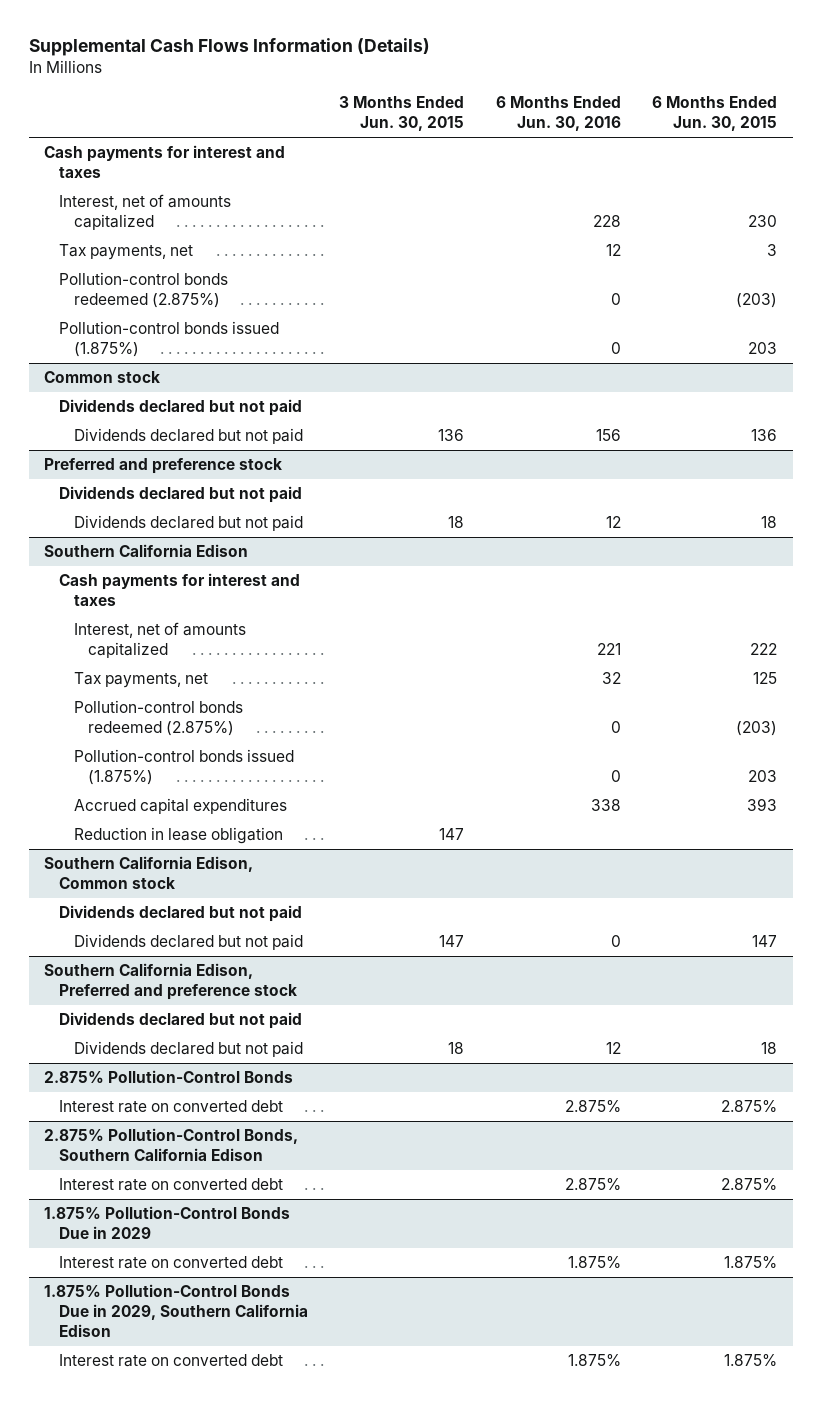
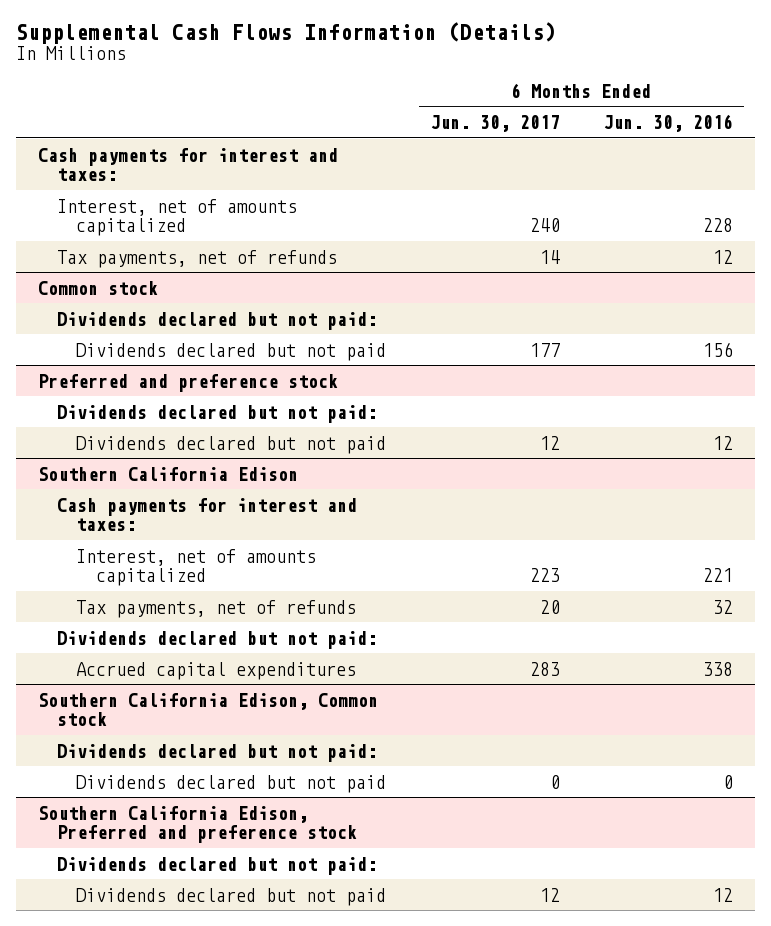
[339,96,465,132] 3 Months Ended Jun. 30, 2015 -> none
[651,96,777,132] 6 Months Ended Jun. 30, 2015 -> none
none -> [429,115,560,133] Jun. 30, 2017
[44,145,286,178] Cash payments for interest and taxes -> [37,147,338,182] Cash payments for interest and taxes:
[58,272,228,308] Pollution-control bonds redeemed (2.875%) -> none
[58,321,279,357] Pollution-control bonds issued (1.875%) -> none
[58,244,193,261] Tax payments, net -> [57,249,338,268] Tax payments, net of refunds
[58,399,302,417] Dividends declared but not paid -> [57,311,378,330] Dividends declared but not paid:
[58,486,302,504] Dividends declared but not paid -> [57,404,378,423] Dividends declared but not paid:
[58,573,300,606] Cash payments for interest and taxes -> [57,497,358,532] Cash payments for interest and taxes:
[73,700,243,736] Pollution-control bonds redeemed (2.875%) -> none
[73,749,294,785] Pollution-control bonds issued (1.875%) -> none
[73,672,208,689] Tax payments, net -> [76,599,357,618] Tax payments, net of refunds
none -> [57,630,378,649] Dividends declared but not paid:
[73,827,283,845] Reduction in lease obligation -> none
[58,905,302,923] Dividends declared but not paid -> [57,743,378,762] Dividends declared but not paid:
[58,1012,302,1030] Dividends declared but not paid -> [57,856,378,875] Dividends declared but not paid:
[44,1070,294,1084] 2.875% Pollution-Control Bonds -> none
[58,1100,283,1114] Interest rate on converted debt -> none
[44,1128,299,1161] 2.875% Pollution-Control Bonds, Southern California Edison -> none
[58,1178,283,1192] Interest rate on converted debt -> none
[44,1206,291,1239] 1.875% Pollution-Control Bonds Due in 2029 -> none
[58,1256,283,1270] Interest rate on converted debt -> none
[44,1284,308,1337] 1.875% Pollution-Control Bonds Due in 2029, Southern California Edison -> none
[58,1354,283,1368] Interest rate on converted debt -> none

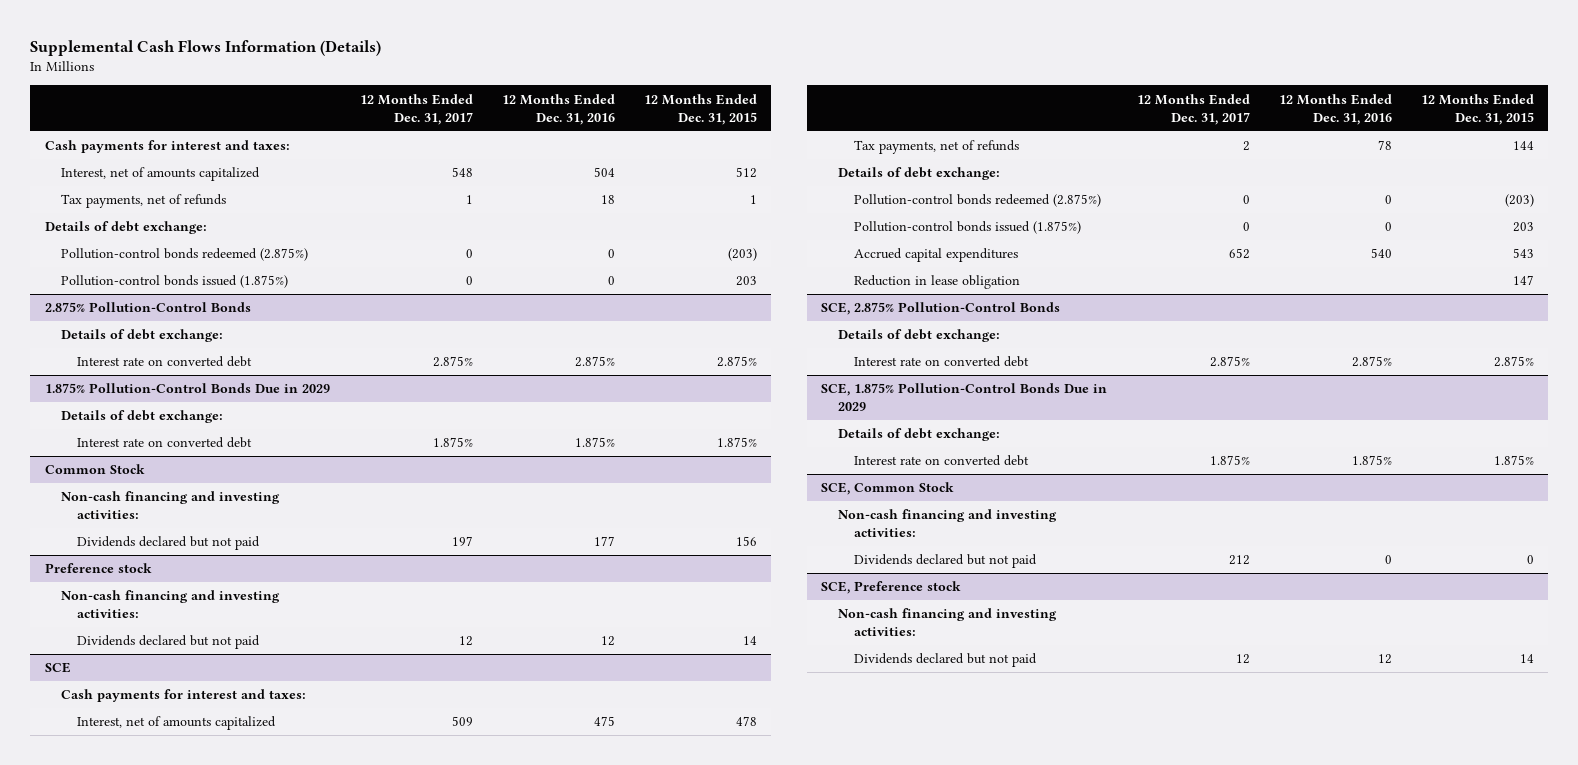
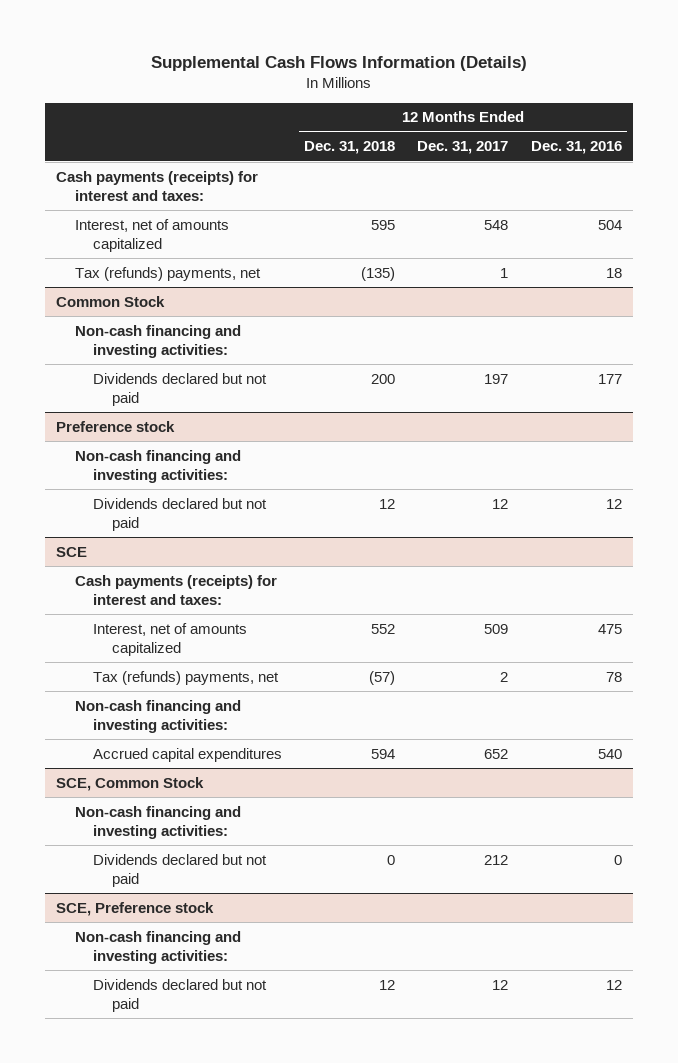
[643,93,757,125] 12 Months Ended Dec. 31, 2015 -> none
none -> [304,141,396,155] Dec. 31, 2018
[44,140,290,154] Cash payments for interest and taxes: -> [56,170,259,201] Cash payments (receipts) for interest and taxes:
[44,221,207,235] Details of debt exchange: -> none
[60,248,308,262] Pollution-control bonds redeemed (2.875%) -> none
[60,275,288,289] Pollution-control bonds issued (1.875%) -> none
[44,302,251,313] 2.875% Pollution-Control Bonds -> none
[60,329,223,343] Details of debt exchange: -> none
[76,356,252,368] Interest rate on converted debt -> none
[44,383,330,394] 1.875% Pollution-Control Bonds Due in 2029 -> none
[60,410,223,424] Details of debt exchange: -> none
[76,437,252,449] Interest rate on converted debt -> none
[60,194,226,209] Tax payments, net of refunds -> [74,266,261,281] Tax (refunds) payments, net
[60,689,306,703] Cash payments for interest and taxes: -> [74,574,277,605] Cash payments (receipts) for interest and taxes:
[837,167,1000,181] Details of debt exchange: -> none
[853,194,1101,208] Pollution-control bonds redeemed (2.875%) -> none
[853,221,1081,235] Pollution-control bonds issued (1.875%) -> none
[853,140,1019,155] Tax payments, net of refunds -> [93,670,280,685] Tax (refunds) payments, net
none -> [74,699,241,733] Non-cash financing and investing activities:
[853,275,1020,290] Reduction in lease obligation -> none
[821,302,1061,316] SCE, 2.875% Pollution-Control Bonds -> none
[837,329,1000,343] Details of debt exchange: -> none
[853,356,1029,368] Interest rate on converted debt -> none
[821,383,1108,412] SCE, 1.875% Pollution-Control Bonds Due in 2029 -> none
[837,428,1000,442] Details of debt exchange: -> none
[853,455,1029,467] Interest rate on converted debt -> none

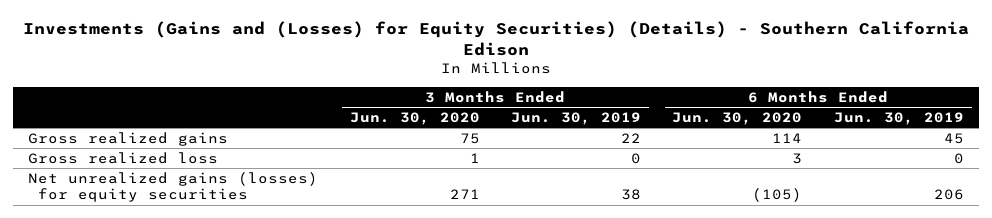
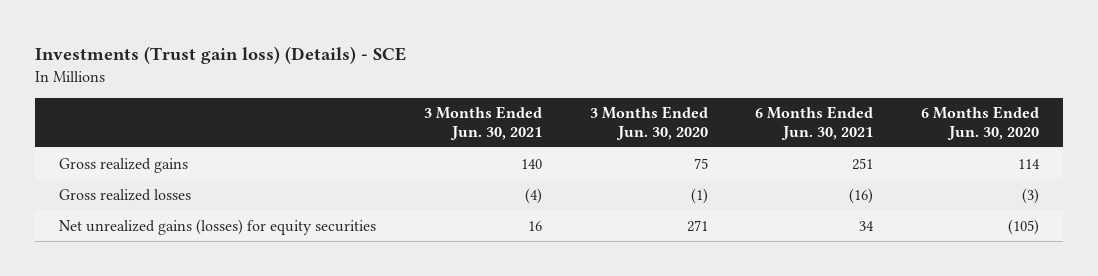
[23,20,970,57] Investments (Gains and (Losses) for Equity Securities) (Details) - Southern California Edison -> [35,46,407,65] Investments (Trust gain loss) (Details) - SCE
[511,112,642,126] Jun. 30, 2019 -> none
[833,112,964,126] Jun. 30, 2019 -> none
none -> [423,106,542,140] 3 Months Ended Jun. 30, 2021
none -> [755,106,874,140] 6 Months Ended Jun. 30, 2021
[28,151,219,164] Gross realized loss -> [59,188,192,201] Gross realized losses
[469,152,480,163] 1 -> [690,187,708,204] (1)
[792,152,803,164] 3 -> [1022,187,1040,204] (3)

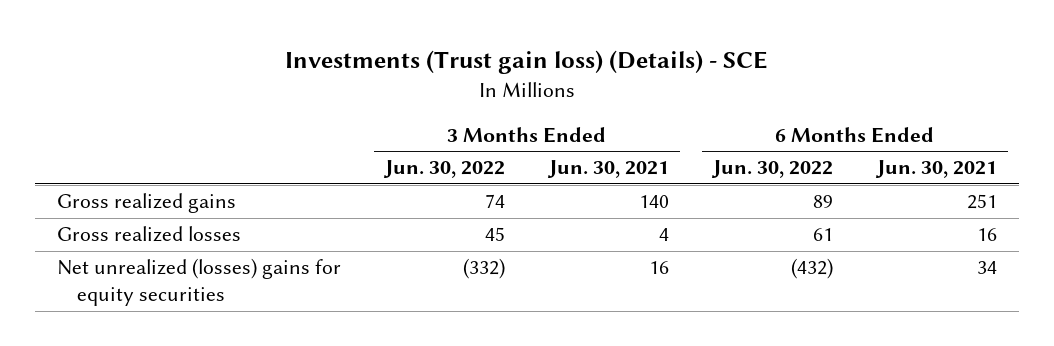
[589,106,708,140] 3 Months Ended Jun. 30, 2020 -> none
[921,106,1040,140] 6 Months Ended Jun. 30, 2020 -> none
none -> [382,160,505,179] Jun. 30, 2022
none -> [711,160,834,179] Jun. 30, 2022
[524,187,542,204] (4) -> [659,228,670,242] 4
[849,187,874,204] (16) -> [977,228,998,242] 16
[59,218,377,235] Net unrealized gains (losses) for equity securities -> [56,258,341,307] Net unrealized (losses) gains for equity securities

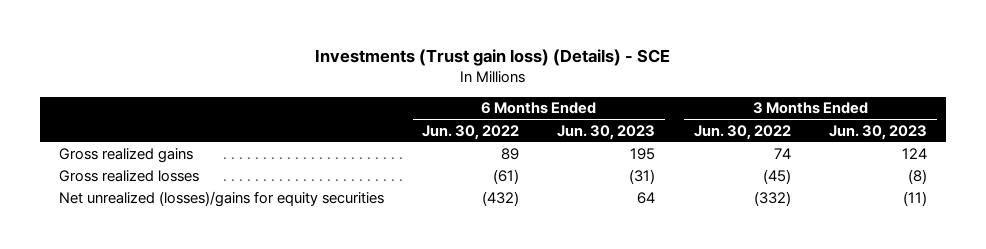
[547,160,670,179] Jun. 30, 2021 -> none
[875,160,998,179] Jun. 30, 2021 -> none
none -> [557,124,656,140] Jun. 30, 2023
none -> [829,124,928,140] Jun. 30, 2023
[484,227,505,242] 45 -> [762,169,791,185] (45)
[813,228,834,242] 61 -> [493,169,520,185] (61)
[56,258,341,307] Net unrealized (losses) gains for equity securities -> [58,191,384,208] Net unrealized (losses)/gains for equity securities

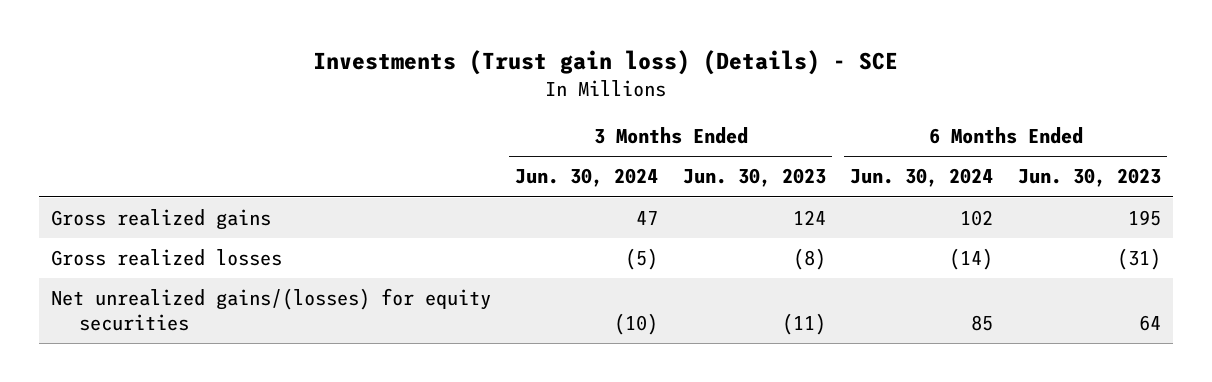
[422,124,520,140] Jun. 30, 2022 -> none
[693,124,791,140] Jun. 30, 2022 -> none
none -> [515,168,659,188] Jun. 30, 2024
none -> [850,168,994,188] Jun. 30, 2024
[58,191,384,208] Net unrealized (losses)/gains for equity securities -> [50,288,491,331] Net unrealized gains/(losses) for equity securities

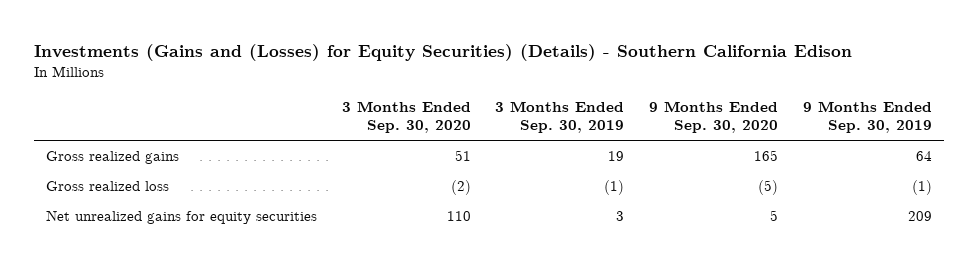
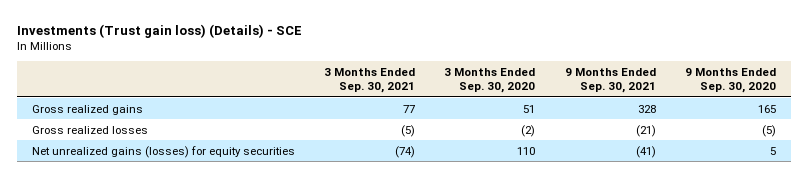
[33,43,852,61] Investments (Gains and (Losses) for Equity Securities) (Details) - Southern California Edison -> [17,23,303,38] Investments (Trust gain loss) (Details) - SCE
[495,100,625,134] 3 Months Ended Sep. 30, 2019 -> none
[802,100,932,134] 9 Months Ended Sep. 30, 2019 -> none
none -> [324,67,416,94] 3 Months Ended Sep. 30, 2021
none -> [564,67,656,94] 9 Months Ended Sep. 30, 2021
[46,180,170,191] Gross realized loss -> [31,125,148,134] Gross realized losses
[46,209,318,224] Net unrealized gains for equity securities -> [31,145,295,158] Net unrealized gains (losses) for equity securities

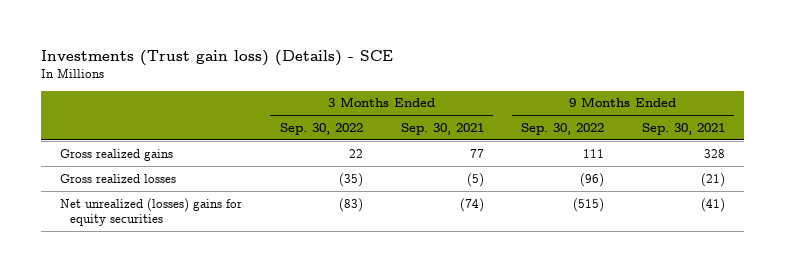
[444,67,536,94] 3 Months Ended Sep. 30, 2020 -> none
[684,67,776,94] 9 Months Ended Sep. 30, 2020 -> none
none -> [279,122,363,135] Sep. 30, 2022
none -> [521,122,605,135] Sep. 30, 2022
[31,145,295,158] Net unrealized gains (losses) for equity securities -> [60,197,243,226] Net unrealized (losses) gains for equity securities

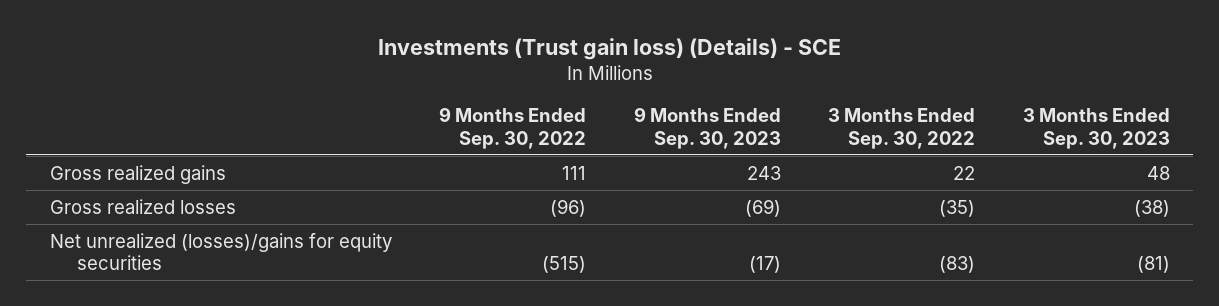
[400,122,484,135] Sep. 30, 2021 -> none
[642,122,726,135] Sep. 30, 2021 -> none
none -> [633,106,781,149] 9 Months Ended Sep. 30, 2023
none -> [1022,107,1170,149] 3 Months Ended Sep. 30, 2023
[60,197,243,226] Net unrealized (losses) gains for equity securities -> [49,232,392,271] Net unrealized (losses)/gains for equity securities

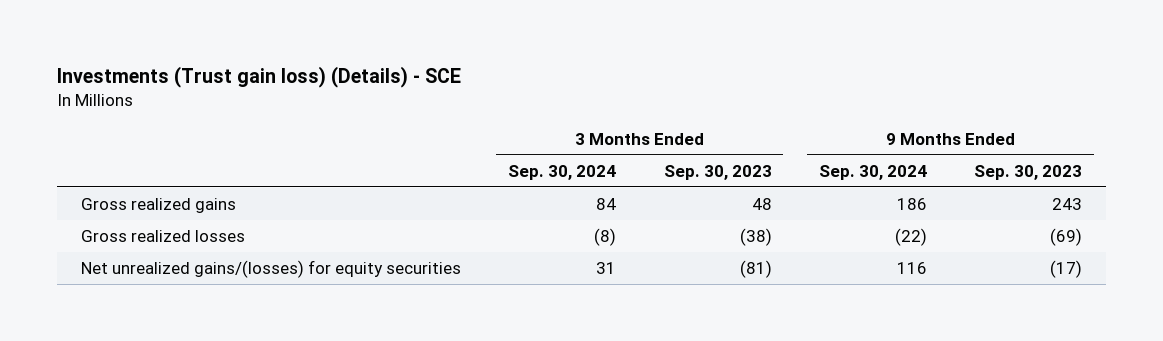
[439,106,587,149] 9 Months Ended Sep. 30, 2022 -> none
[828,107,976,149] 3 Months Ended Sep. 30, 2022 -> none
none -> [508,164,617,180] Sep. 30, 2024
none -> [818,164,927,180] Sep. 30, 2024
[49,232,392,271] Net unrealized (losses)/gains for equity securities -> [81,259,462,278] Net unrealized gains/(losses) for equity securities

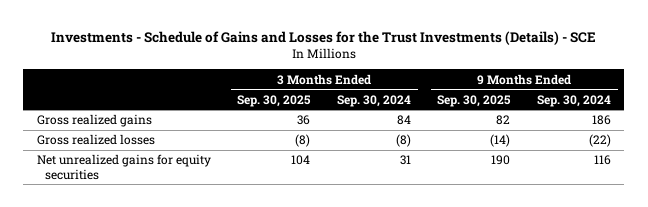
[57,66,462,89] Investments (Trust gain loss) (Details) - SCE -> [50,30,596,45] Investments - Schedule of Gains and Losses for the Trust Investments (Details) - SCE
[663,164,772,180] Sep. 30, 2023 -> none
[974,164,1083,180] Sep. 30, 2023 -> none
none -> [237,94,312,107] Sep. 30, 2025
none -> [437,94,512,107] Sep. 30, 2025
[81,259,462,278] Net unrealized gains/(losses) for equity securities -> [36,154,211,180] Net unrealized gains for equity securities

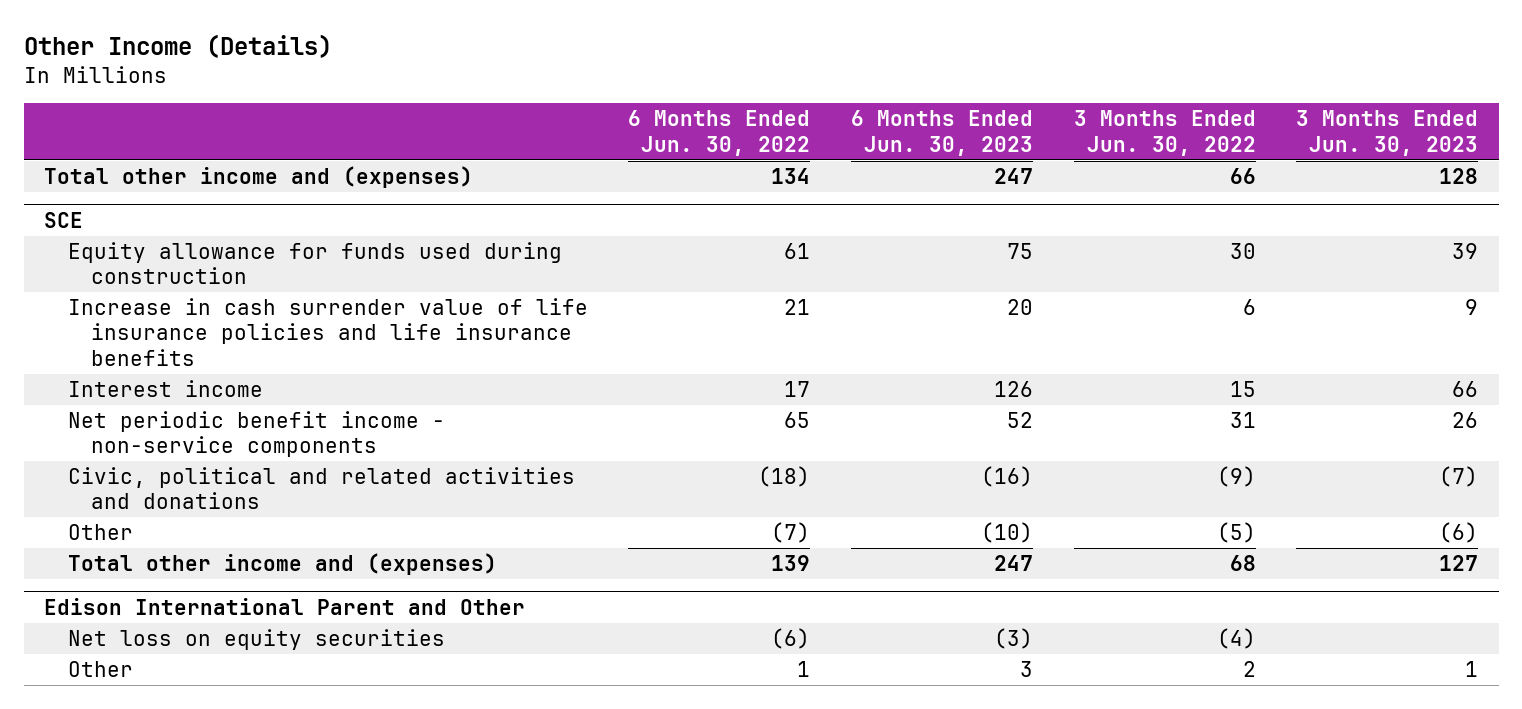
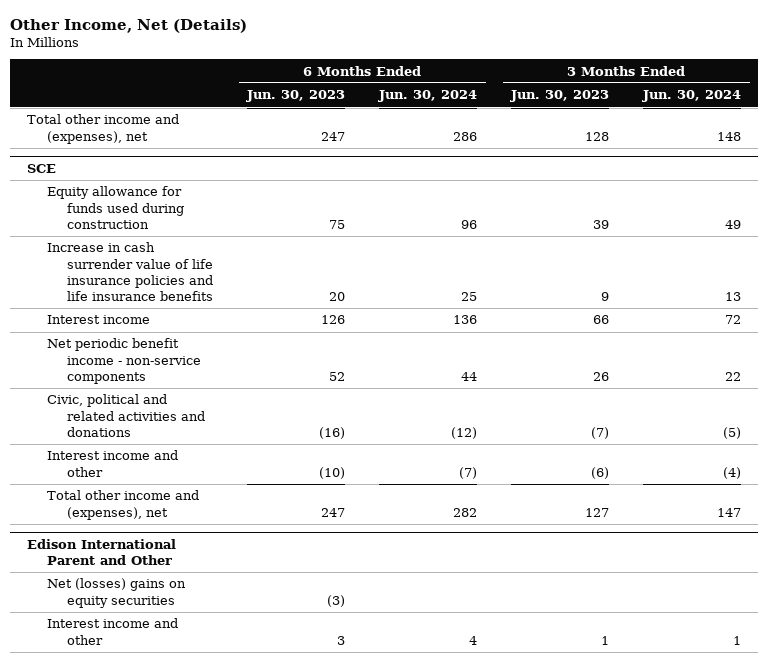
[23,34,332,59] Other Income (Details) -> [10,18,248,33] Other Income, Net (Details)
[628,110,811,156] 6 Months Ended Jun. 30, 2022 -> none
[1073,110,1256,156] 3 Months Ended Jun. 30, 2022 -> none
none -> [378,90,478,103] Jun. 30, 2024
none -> [642,90,742,103] Jun. 30, 2024
[44,165,474,188] Total other income and (expenses) -> [27,114,180,144] Total other income and (expenses), net
[67,523,133,540] Other -> [47,450,179,477] Interest income and other
[67,552,497,575] Total other income and (expenses) -> [47,490,200,520] Total other income and (expenses), net
[67,628,445,650] Net loss on equity securities -> [47,578,187,608] Net (losses) gains on equity securities
[67,660,133,677] Other -> [47,618,179,645] Interest income and other

